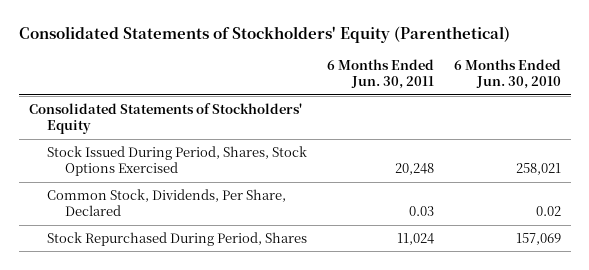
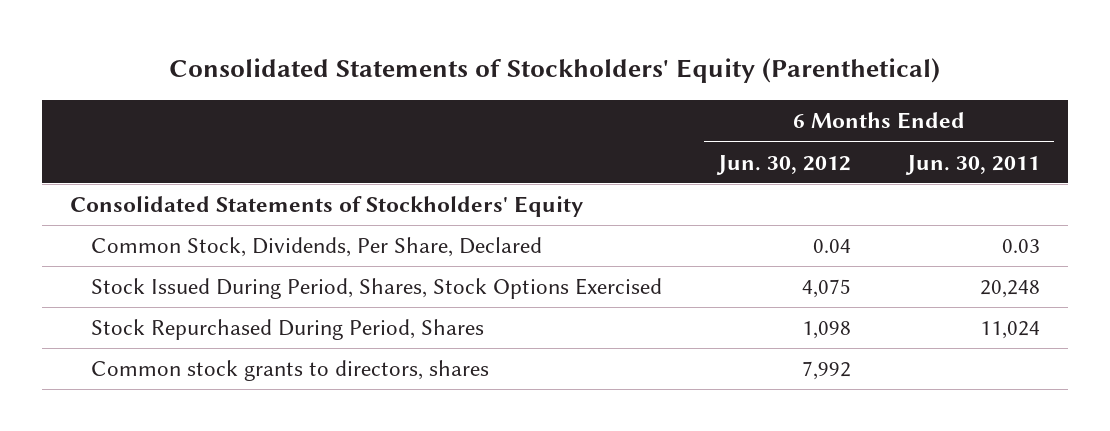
[453,58,561,90] 6 Months Ended Jun. 30, 2010 -> none
none -> [715,154,851,175] Jun. 30, 2012
[46,145,307,177] Stock Issued During Period, Shares, Stock Options Exercised -> [90,278,662,300] Stock Issued During Period, Shares, Stock Options Exercised
none -> [90,360,489,382] Common stock grants to directors, shares

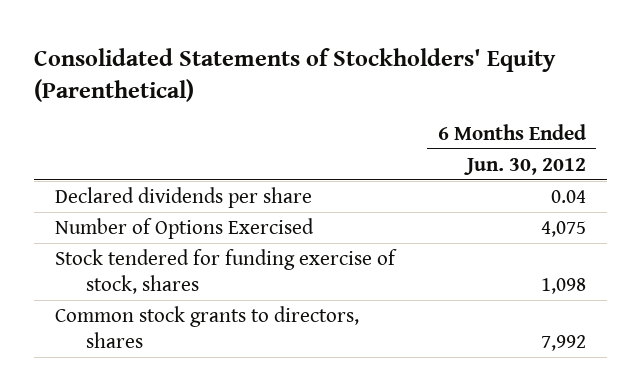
[904,154,1040,175] Jun. 30, 2011 -> none
[69,196,583,218] Consolidated Statements of Stockholders' Equity -> none
[90,237,542,258] Common Stock, Dividends, Per Share, Declared -> [55,186,313,208] Declared dividends per share
[90,278,662,300] Stock Issued During Period, Shares, Stock Options Exercised -> [55,217,315,239] Number of Options Exercised
[90,319,484,341] Stock Repurchased During Period, Shares -> [55,248,398,294] Stock tendered for funding exercise of stock, shares

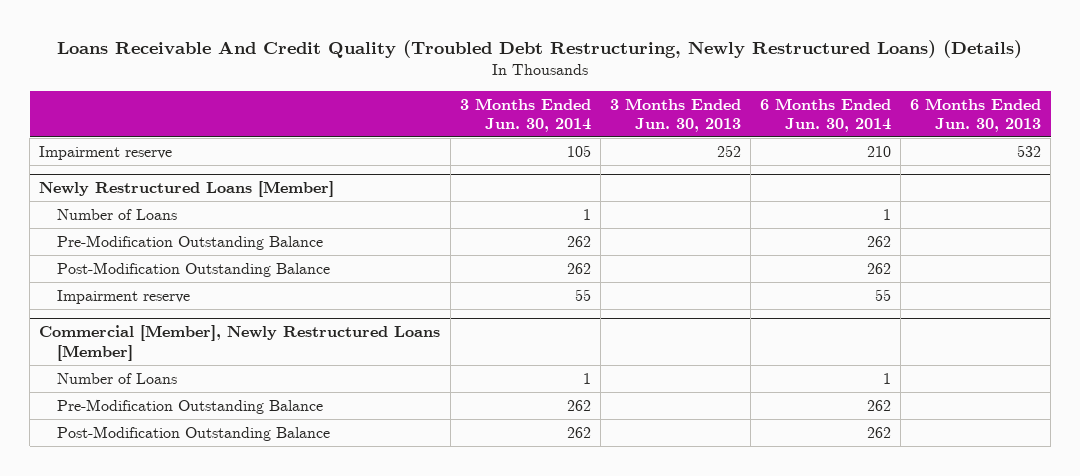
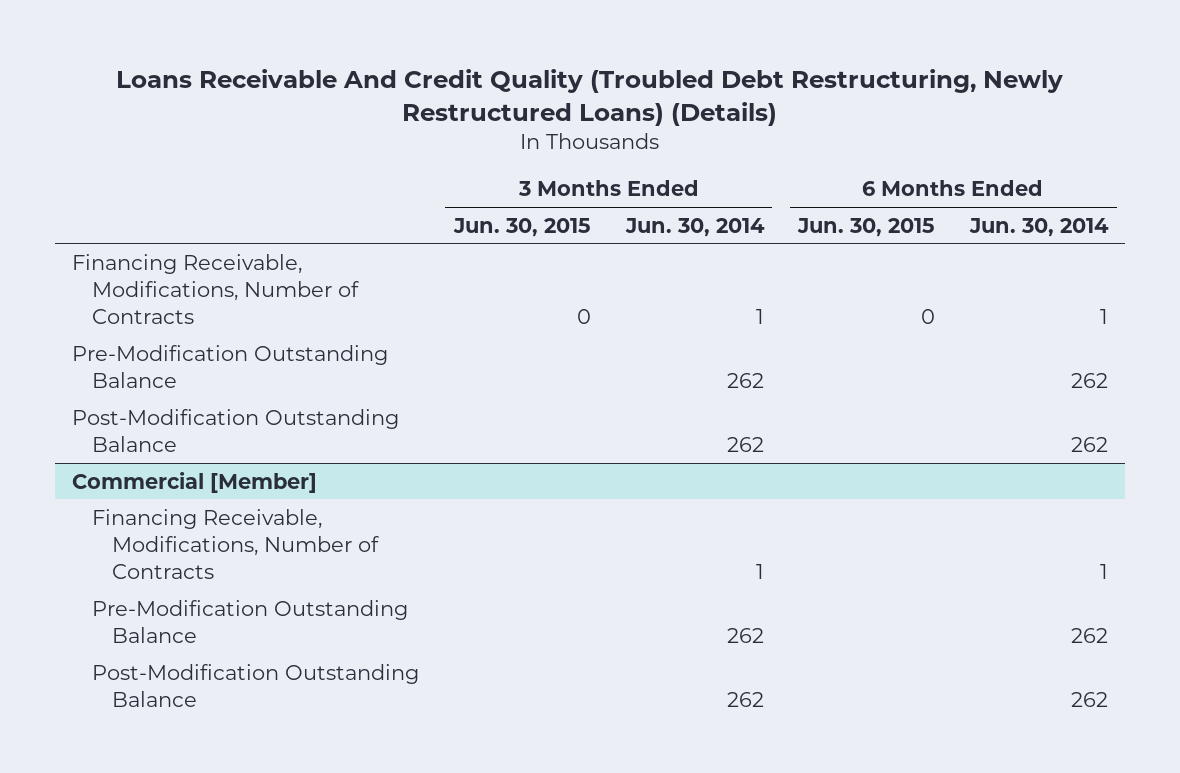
[609,97,741,132] 3 Months Ended Jun. 30, 2013 -> none
[910,97,1042,132] 6 Months Ended Jun. 30, 2013 -> none
none -> [452,217,591,237] Jun. 30, 2015
none -> [797,217,936,237] Jun. 30, 2015
[39,145,173,160] Impairment reserve -> none
[39,181,335,198] Newly Restructured Loans [Member] -> none
[57,208,178,220] Number of Loans -> [72,253,360,324] Financing Receivable, Modifications, Number of Contracts
[57,289,191,304] Impairment reserve -> none
[39,325,441,361] Commercial [Member], Newly Restructured Loans [Member] -> none
none -> [72,471,318,493] Commercial [Member]
[57,372,178,384] Number of Loans -> [92,508,379,579] Financing Receivable, Modifications, Number of Contracts

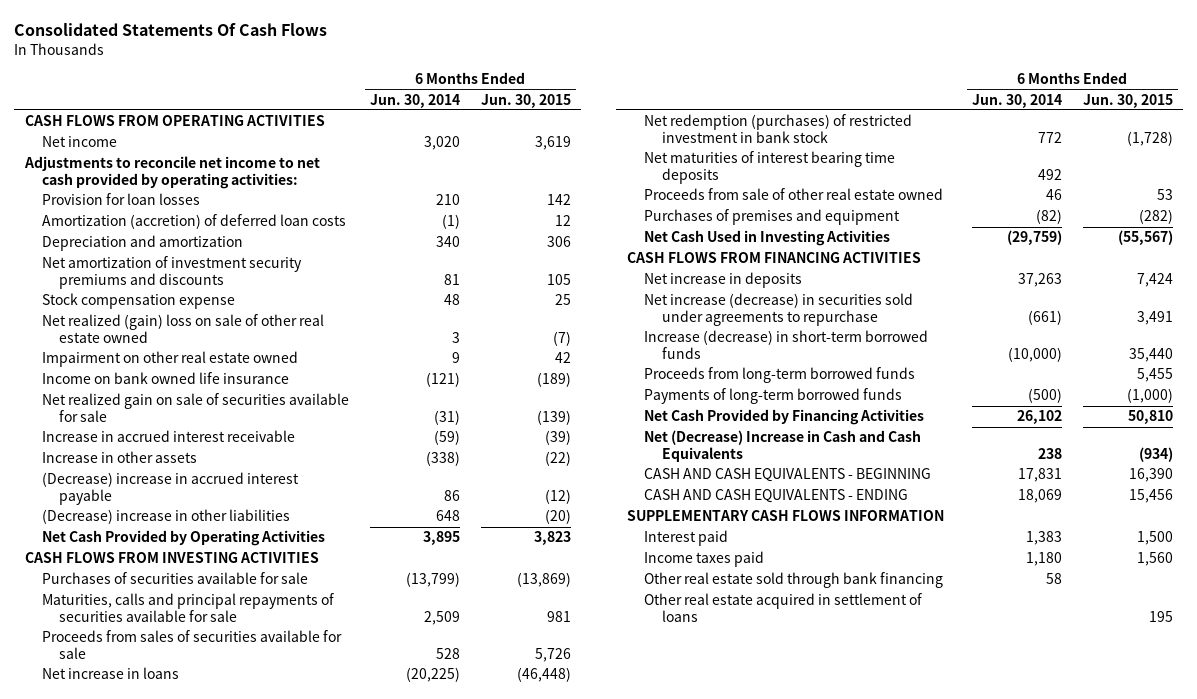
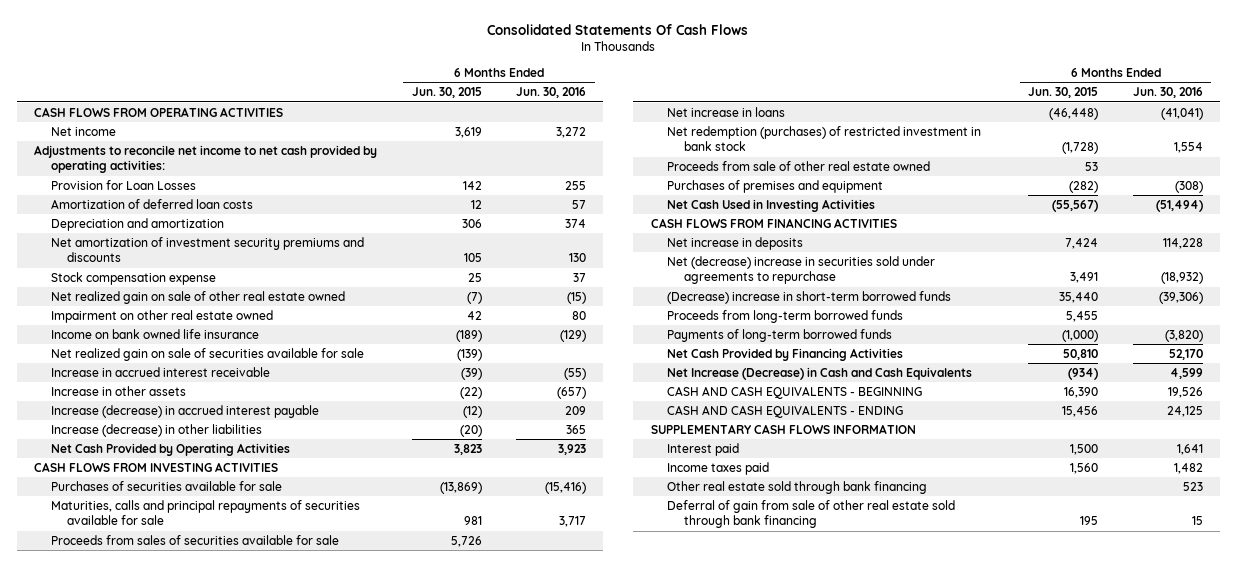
[369,93,460,108] Jun. 30, 2014 -> none
none -> [516,87,587,99] Jun. 30, 2016
[41,193,200,206] Provision for loan losses -> [50,179,196,190] Provision for Loan Losses
[41,214,346,230] Amortization (accretion) of deferred loan costs -> [50,198,253,209] Amortization of deferred loan costs
[41,314,324,343] Net realized (gain) loss on sale of other real estate owned -> [50,290,345,304] Net realized gain on sale of other real estate owned
[41,472,299,505] (Decrease) increase in accrued interest payable -> [50,404,319,418] Increase (decrease) in accrued interest payable
[41,509,290,525] (Decrease) increase in other liabilities -> [50,423,262,437] Increase (decrease) in other liabilities
[644,151,896,184] Net maturities of interest bearing time deposits -> none
[644,293,914,326] Net increase (decrease) in securities sold under agreements to repurchase -> [667,255,936,285] Net (decrease) increase in securities sold under agreements to repurchase
[644,330,929,359] Increase (decrease) in short-term borrowed funds -> [667,290,952,304] (Decrease) increase in short-term borrowed funds
[644,430,922,462] Net (Decrease) Increase in Cash and Cash Equivalents -> [667,366,973,380] Net Increase (Decrease) in Cash and Cash Equivalents
[644,593,923,622] Other real estate acquired in settlement of loans -> [667,499,956,529] Deferral of gain from sale of other real estate sold through bank financing

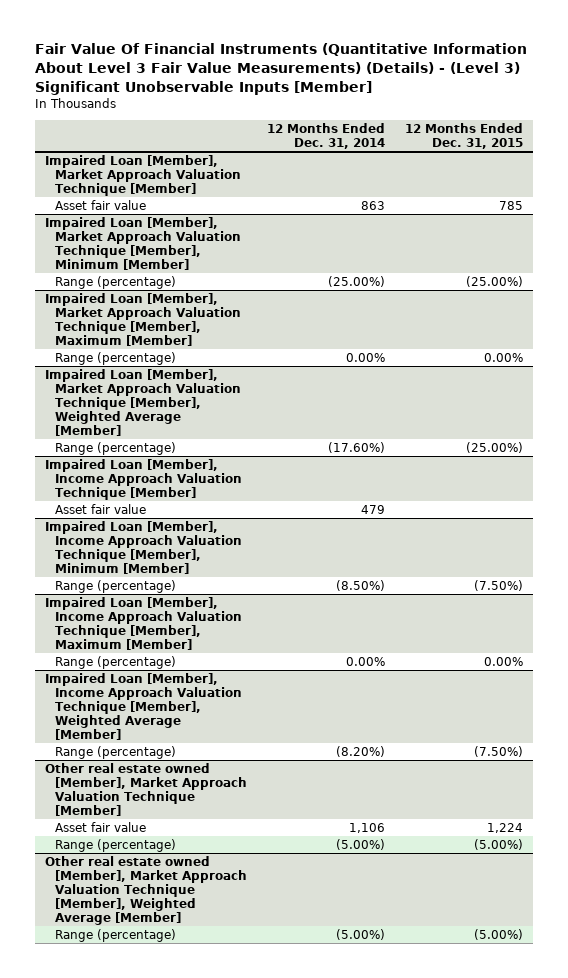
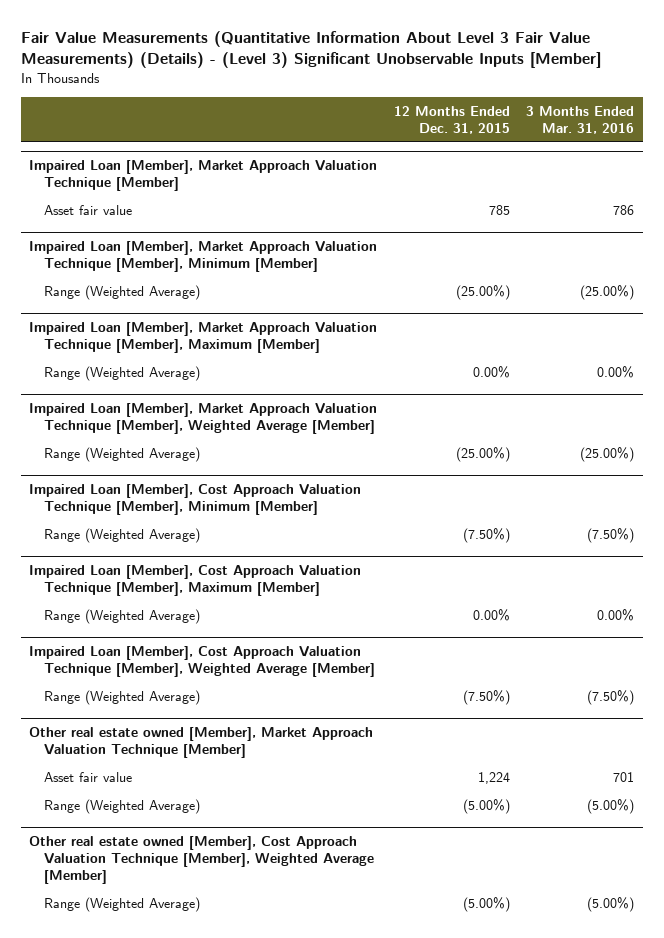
[35,42,528,95] Fair Value Of Financial Instruments (Quantitative Information About Level 3 Fair Value Measurements) (Details) - (Level 3) Significant Unobservable Inputs [Member] -> [20,30,601,69] Fair Value Measurements (Quantitative Information About Level 3 Fair Value Measurements) (Details) - (Level 3) Significant Unobservable Inputs [Member]
[266,123,385,150] 12 Months Ended Dec. 31, 2014 -> none
none -> [526,105,635,134] 3 Months Ended Mar. 31, 2016
[54,276,176,290] Range (percentage) -> none
none -> [43,284,200,300] Range (Weighted Average)
[54,352,176,366] Range (percentage) -> none
none -> [43,365,200,381] Range (Weighted Average)
[54,442,176,456] Range (percentage) -> none
[45,459,242,500] Impaired Loan [Member], Income Approach Valuation Technique [Member] -> none
[54,504,146,515] Asset fair value -> none
[54,580,176,594] Range (percentage) -> none
[54,656,176,670] Range (percentage) -> none
[54,746,176,760] Range (percentage) -> none
none -> [43,446,200,462] Range (Weighted Average)
[45,521,242,574] Impaired Loan [Member], Income Approach Valuation Technique [Member], Minimum [Member] -> [29,484,362,516] Impaired Loan [Member], Cost Approach Valuation Technique [Member], Minimum [Member]
none -> [43,527,200,543] Range (Weighted Average)
[45,597,242,650] Impaired Loan [Member], Income Approach Valuation Technique [Member], Maximum [Member] -> [29,565,362,597] Impaired Loan [Member], Cost Approach Valuation Technique [Member], Maximum [Member]
none -> [43,608,200,624] Range (Weighted Average)
[45,673,242,740] Impaired Loan [Member], Income Approach Valuation Technique [Member], Weighted Average [Member] -> [29,646,375,678] Impaired Loan [Member], Cost Approach Valuation Technique [Member], Weighted Average [Member]
none -> [43,689,200,705] Range (Weighted Average)
[54,839,176,853] Range (percentage) -> none
[54,929,176,943] Range (percentage) -> none
none -> [43,798,200,814] Range (Weighted Average)
[45,856,247,925] Other real estate owned [Member], Market Approach Valuation Technique [Member], Weighted Average [Member] -> [29,836,374,885] Other real estate owned [Member], Cost Approach Valuation Technique [Member], Weighted Average [Member]
none -> [43,896,200,912] Range (Weighted Average)

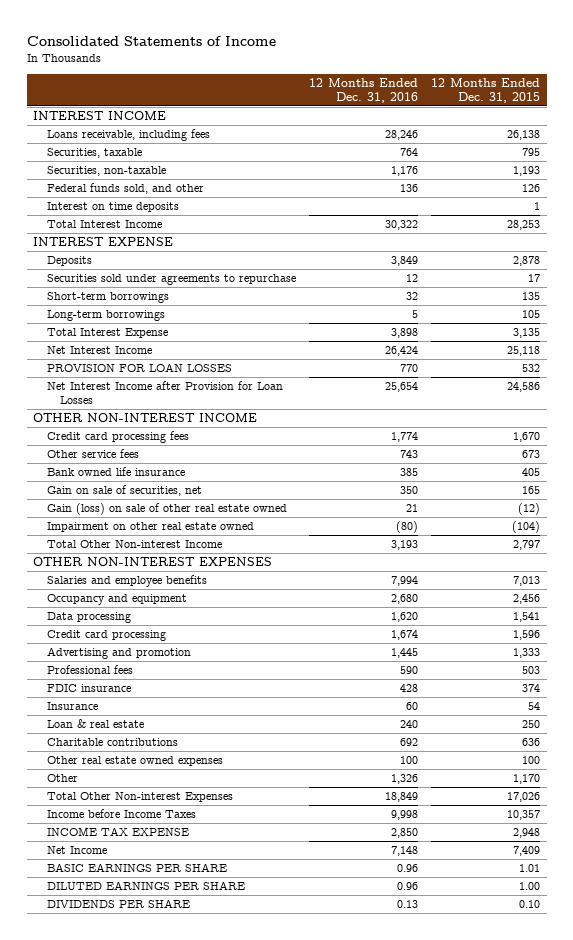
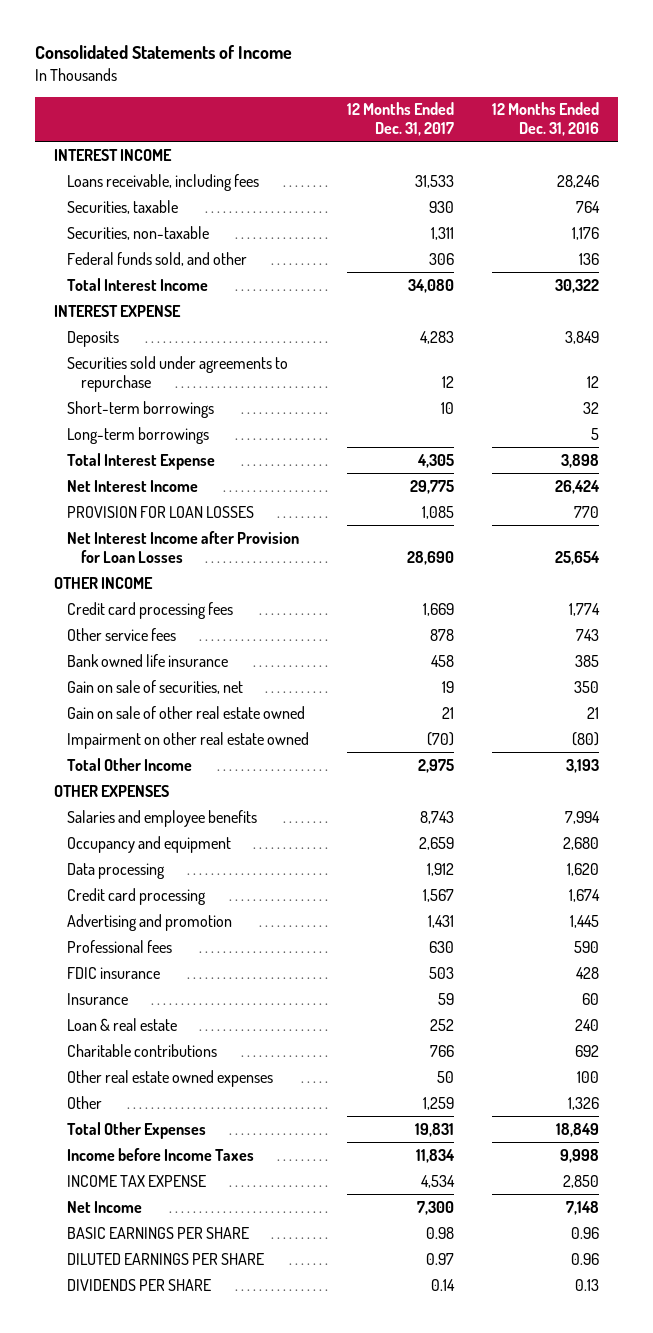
[430,78,540,104] 12 Months Ended Dec. 31, 2015 -> none
none -> [347,102,455,137] 12 Months Ended Dec. 31, 2017
[46,201,179,212] Interest on time deposits -> none
[33,412,258,422] OTHER NON-INTEREST INCOME -> [53,576,153,589] OTHER INCOME
[46,502,287,515] Gain (loss) on sale of other real estate owned -> [67,705,306,719] Gain on sale of other real estate owned
[46,539,222,548] Total Other Non-interest Income -> [67,757,193,771] Total Other Income
[33,556,273,566] OTHER NON-INTEREST EXPENSES -> [53,784,169,797] OTHER EXPENSES
[46,791,233,802] Total Other Non-interest Expenses -> [67,1121,207,1139] Total Other Expenses

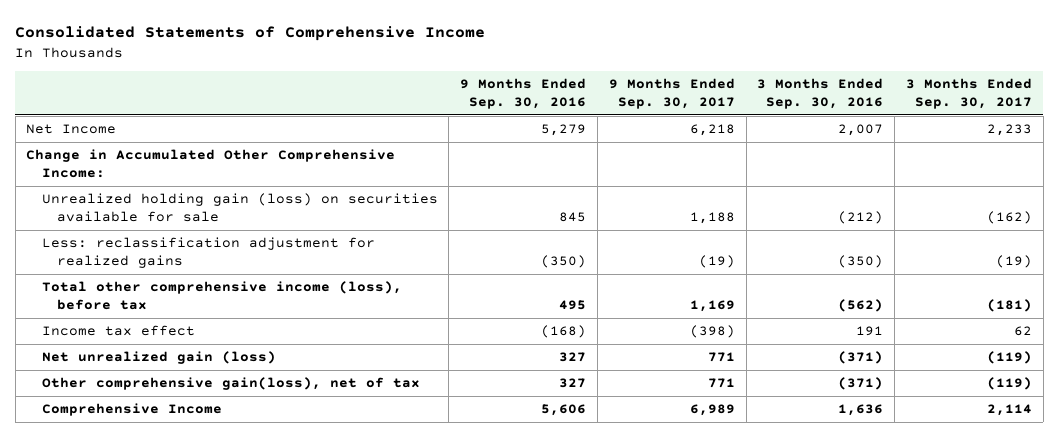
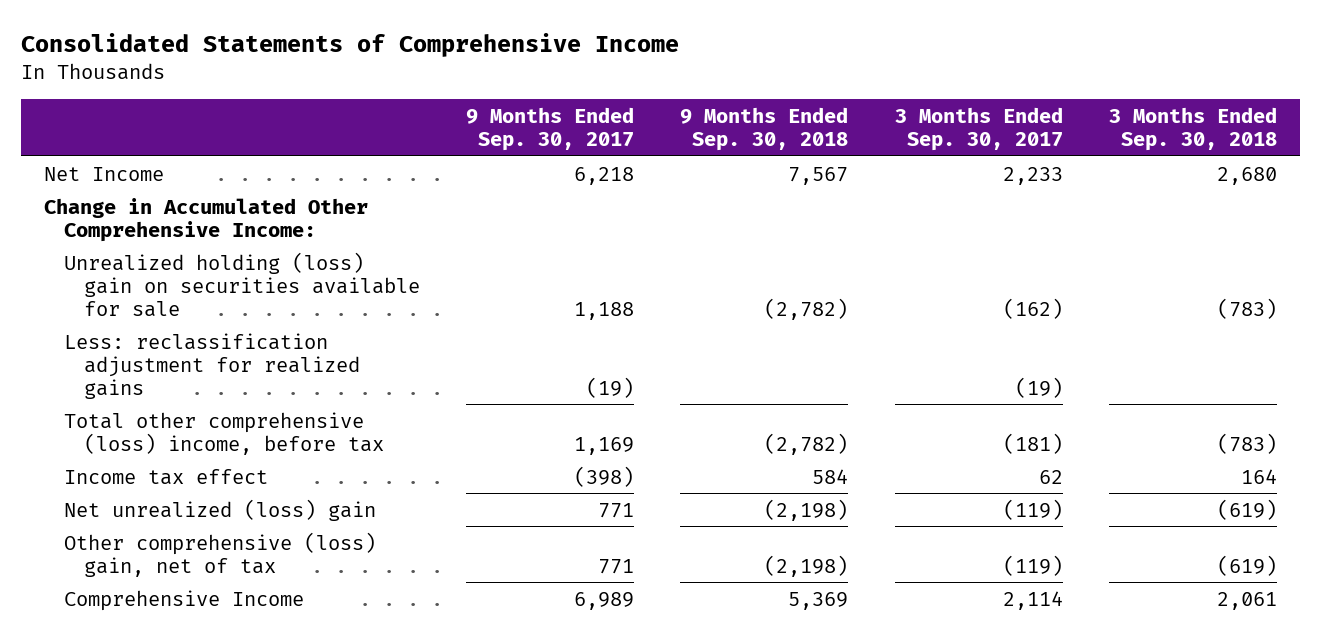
[460,78,587,110] 9 Months Ended Sep. 30, 2016 -> none
[757,78,884,110] 3 Months Ended Sep. 30, 2016 -> none
none -> [680,107,849,152] 9 Months Ended Sep. 30, 2018
none -> [1109,107,1278,152] 3 Months Ended Sep. 30, 2018
[41,193,438,222] Unrealized holding gain (loss) on securities available for sale -> [64,251,420,317] Unrealized holding (loss) gain on securities available for sale
[41,281,402,310] Total other comprehensive income (loss), before tax -> [64,411,384,455] Total other comprehensive (loss) income, before tax
[41,351,276,365] Net unrealized gain (loss) -> [64,498,377,521] Net unrealized (loss) gain
[41,377,420,391] Other comprehensive gain(loss), net of tax -> [64,531,377,577] Other comprehensive (loss) gain, net of tax

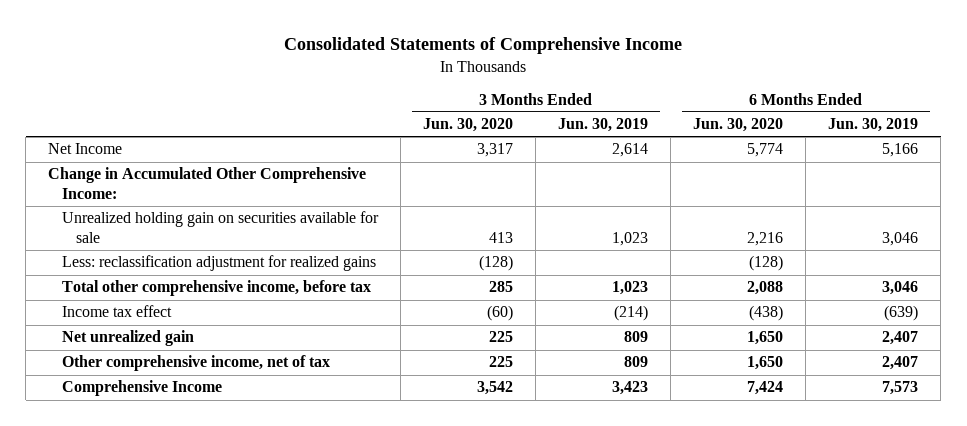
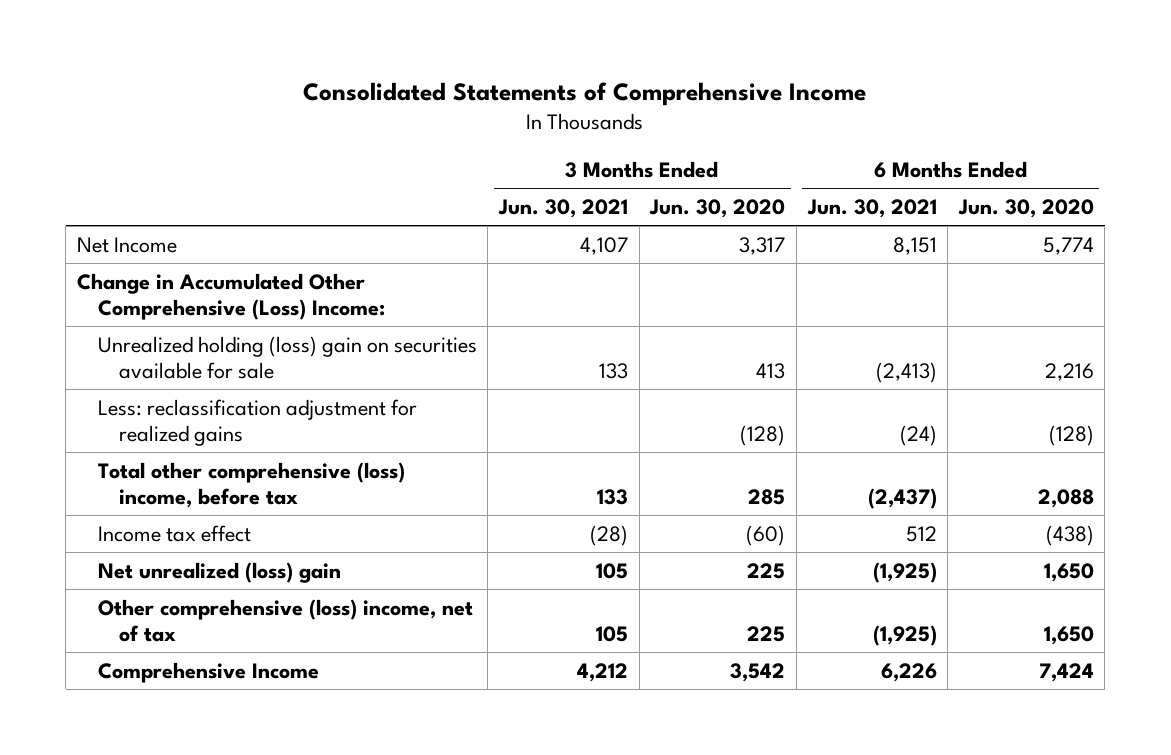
[558,118,649,133] Jun. 30, 2019 -> none
[828,118,919,133] Jun. 30, 2019 -> none
none -> [498,198,629,218] Jun. 30, 2021
none -> [806,198,937,218] Jun. 30, 2021
[48,167,367,200] Change in Accumulated Other Comprehensive Income: -> [77,272,385,321] Change in Accumulated Other Comprehensive (Loss) Income:
[62,211,380,244] Unrealized holding gain on securities available for sale -> [97,335,477,380] Unrealized holding (loss) gain on securities available for sale
[62,280,372,297] Total other comprehensive income, before tax -> [97,461,405,509] Total other comprehensive (loss) income, before tax
[62,330,195,347] Net unrealized gain -> [97,561,341,583] Net unrealized (loss) gain
[62,355,331,372] Other comprehensive income, net of tax -> [97,598,473,643] Other comprehensive (loss) income, net of tax

